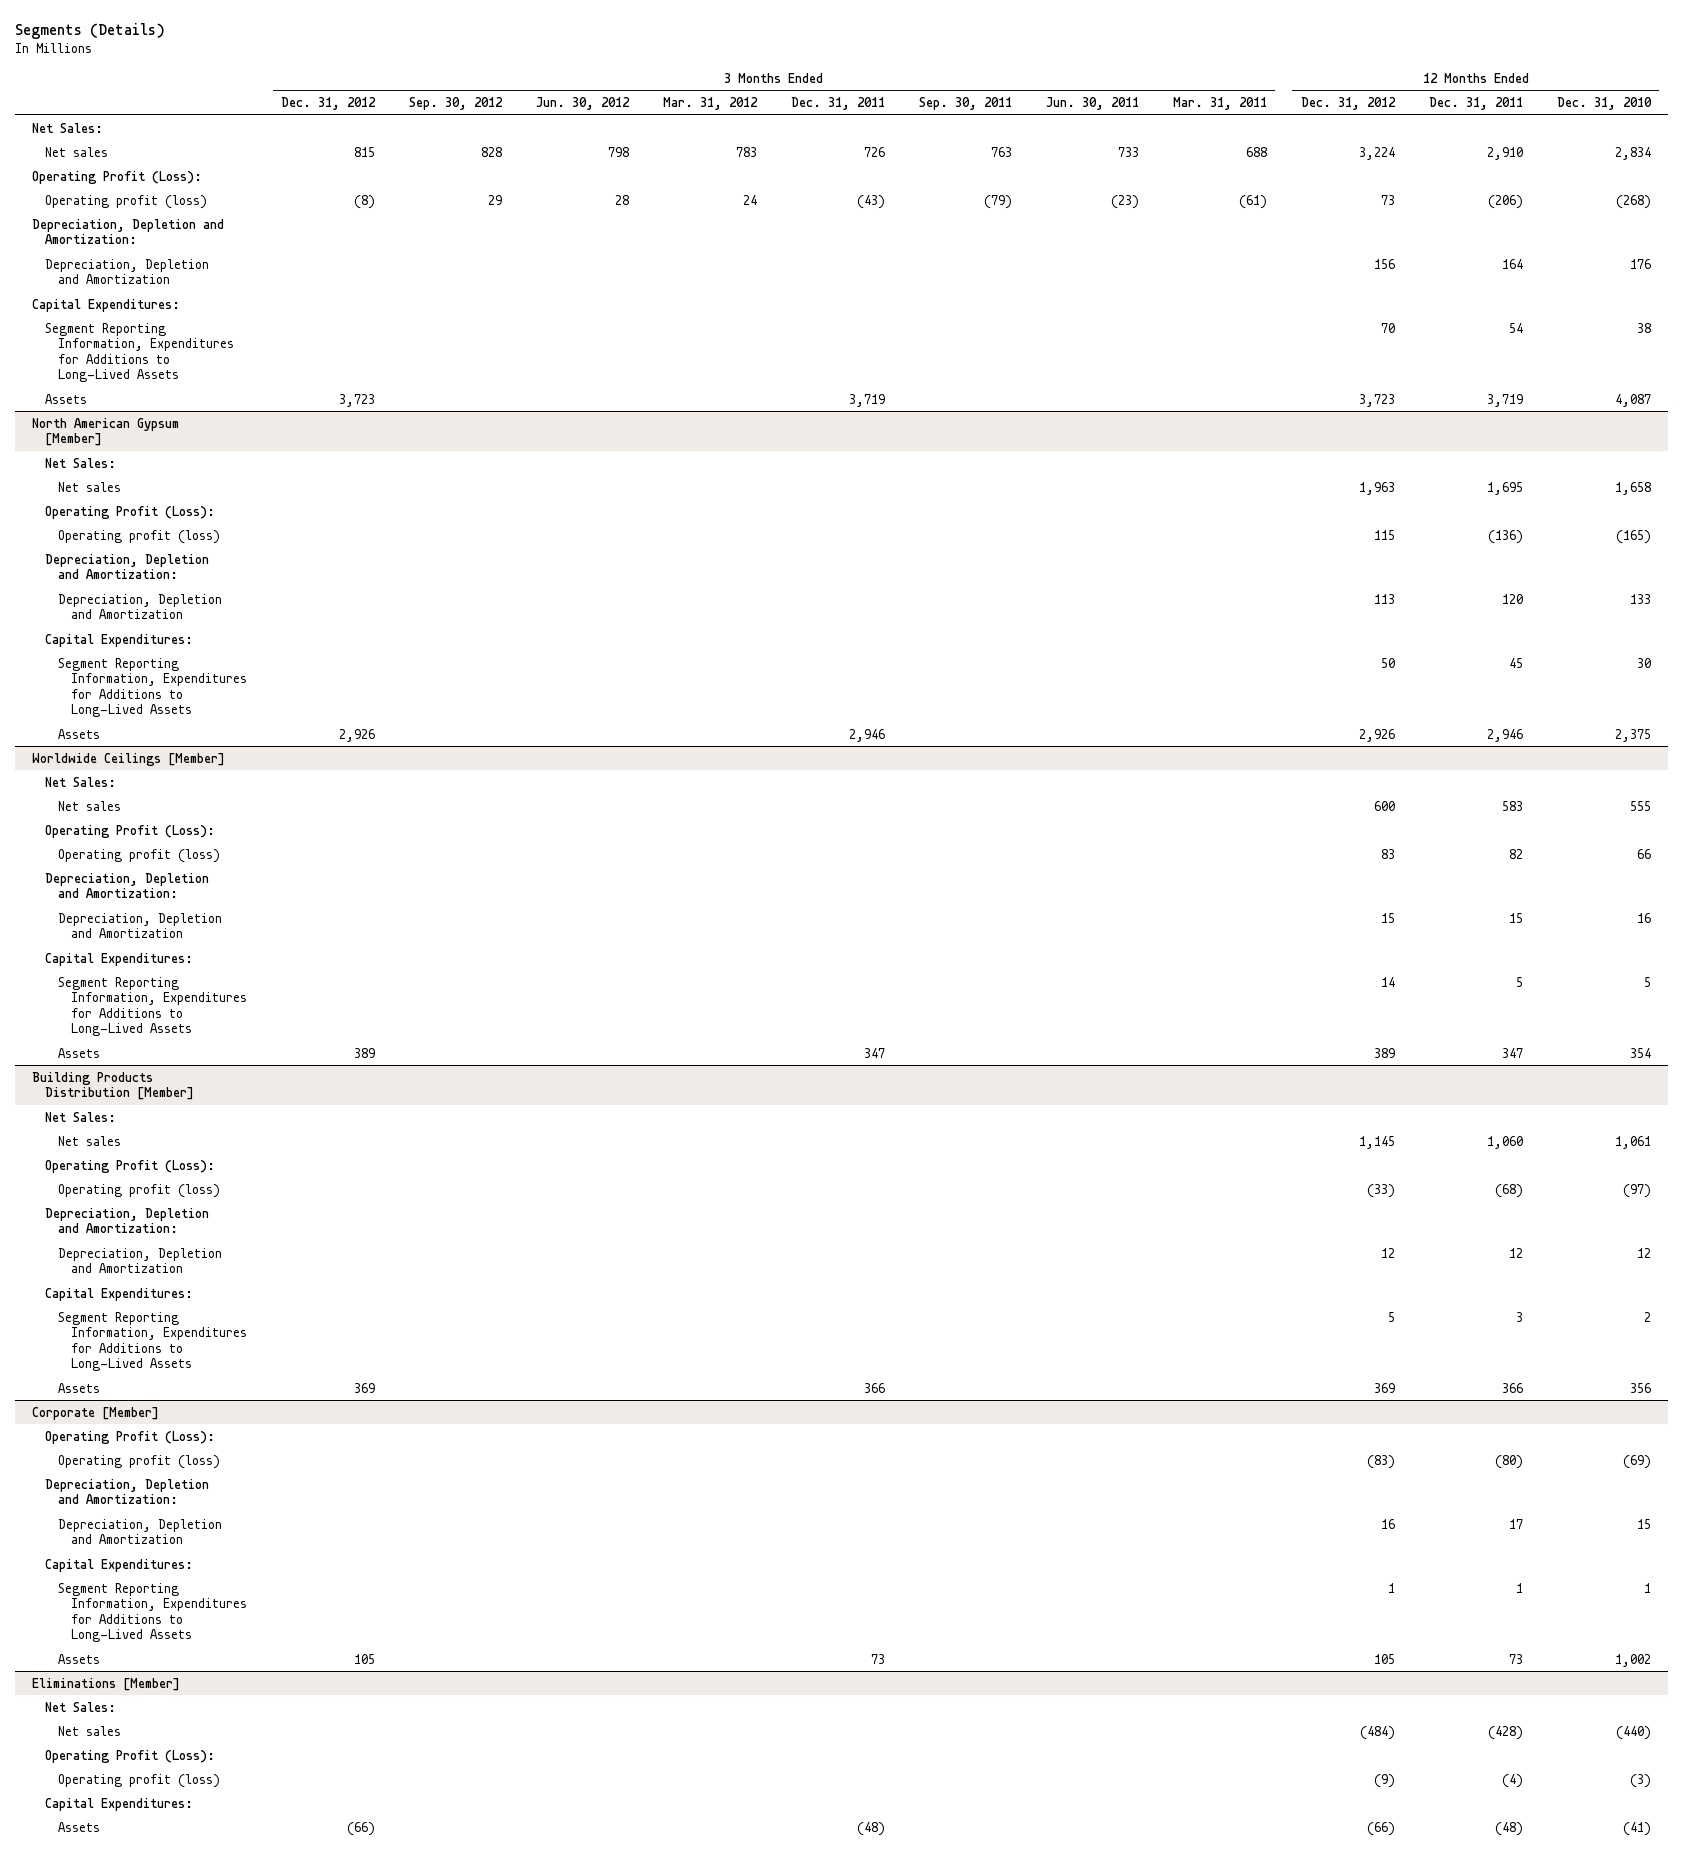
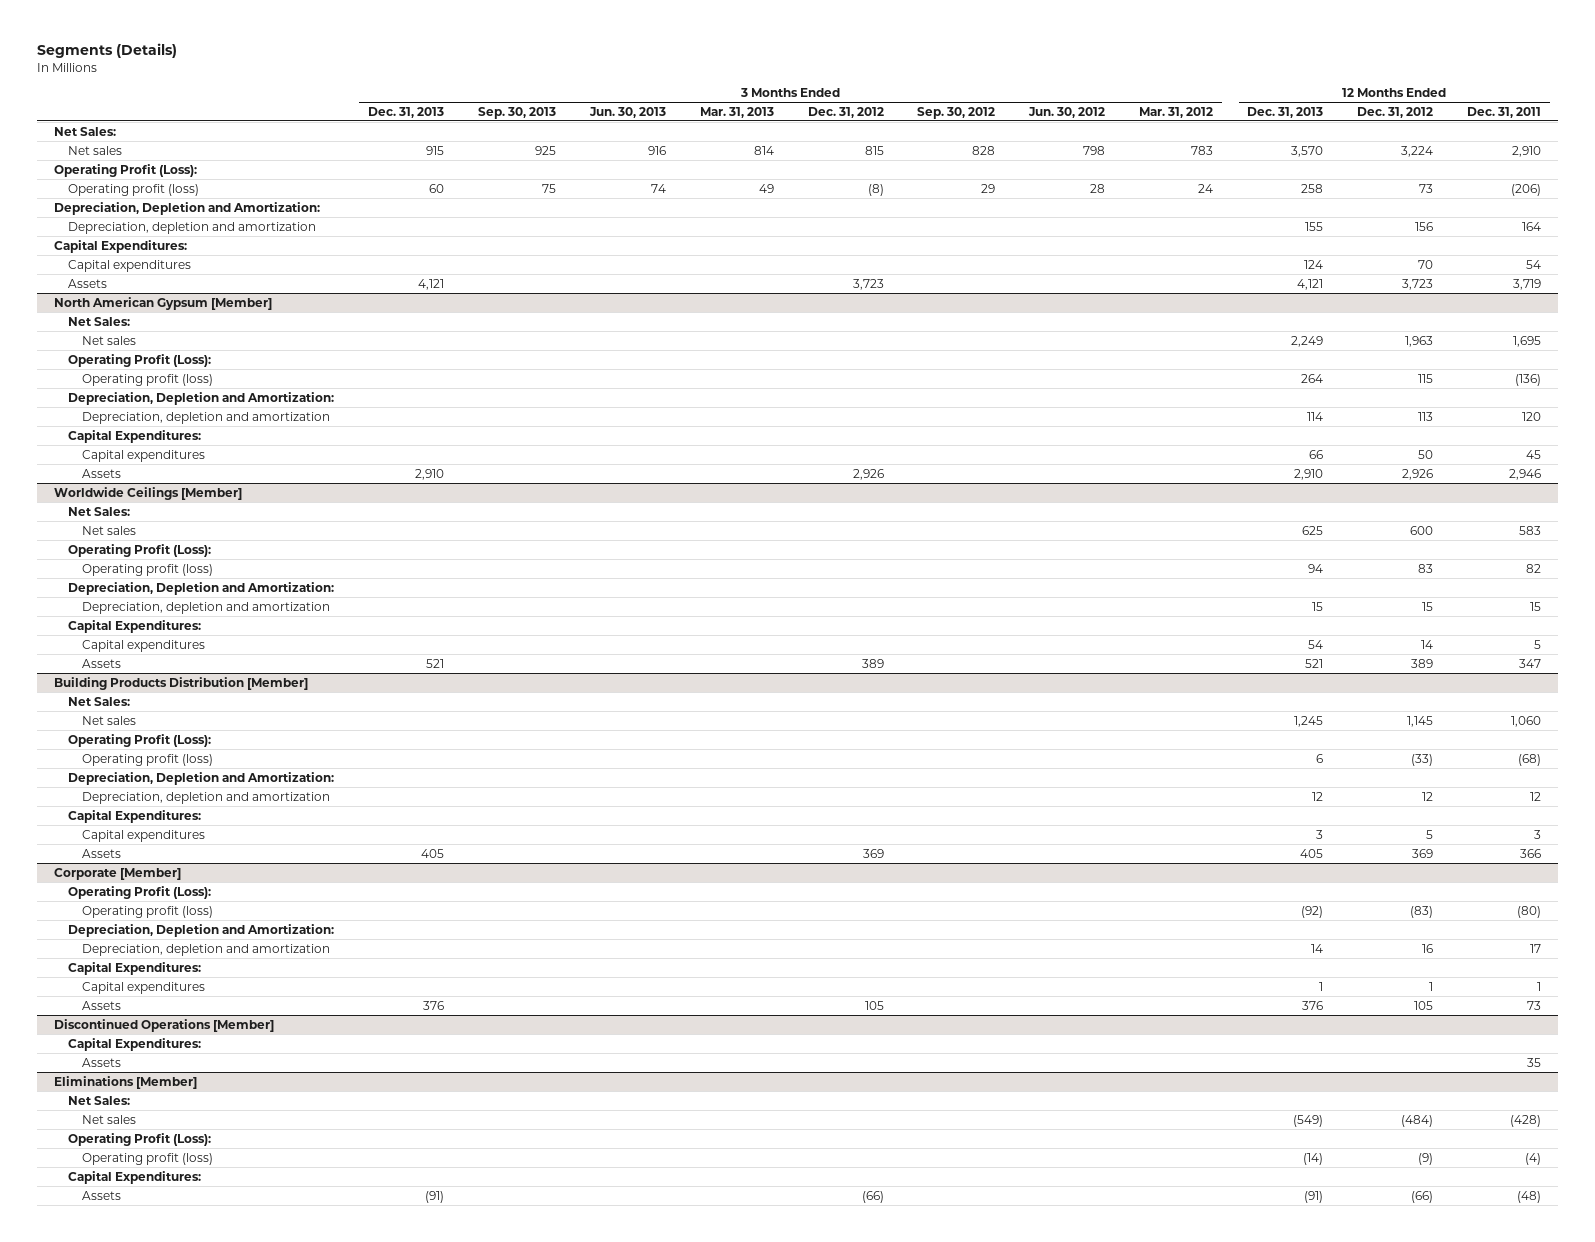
[790,96,885,110] Dec. 31, 2011 -> none
[918,96,1012,110] Sep. 30, 2011 -> none
[1045,96,1139,110] Jun. 30, 2011 -> none
[1172,96,1267,110] Mar. 31, 2011 -> none
[1556,96,1652,110] Dec. 31, 2010 -> none
none -> [367,106,444,118] Dec. 31, 2013
none -> [477,106,556,119] Sep. 30, 2013
none -> [588,106,666,118] Jun. 30, 2013
none -> [699,106,774,118] Mar. 31, 2013
none -> [1247,106,1324,118] Dec. 31, 2013
[44,258,209,285] Depreciation, Depletion and Amortization -> [67,221,316,234] Depreciation, depletion and amortization
[44,322,234,383] Segment Reporting Information, Expenditures for Additions to Long-Lived Assets -> [67,259,191,272] Capital expenditures
[57,593,222,620] Depreciation, Depletion and Amortization -> [82,411,331,424] Depreciation, depletion and amortization
[57,657,248,718] Segment Reporting Information, Expenditures for Additions to Long-Lived Assets -> [82,449,206,462] Capital expenditures
[57,912,222,939] Depreciation, Depletion and Amortization -> [82,601,331,614] Depreciation, depletion and amortization
[57,976,248,1037] Segment Reporting Information, Expenditures for Additions to Long-Lived Assets -> [82,639,206,652] Capital expenditures
[57,1247,222,1274] Depreciation, Depletion and Amortization -> [82,791,331,804] Depreciation, depletion and amortization
[57,1311,248,1372] Segment Reporting Information, Expenditures for Additions to Long-Lived Assets -> none
none -> [82,829,206,842] Capital expenditures
[57,1518,222,1545] Depreciation, Depletion and Amortization -> [82,943,331,956] Depreciation, depletion and amortization
[57,1582,248,1643] Segment Reporting Information, Expenditures for Additions to Long-Lived Assets -> none
none -> [82,981,206,994] Capital expenditures
none -> [53,1018,274,1032] Discontinued Operations [Member]
none -> [67,1037,201,1051] Capital Expenditures:
none -> [82,1057,122,1067] Assets

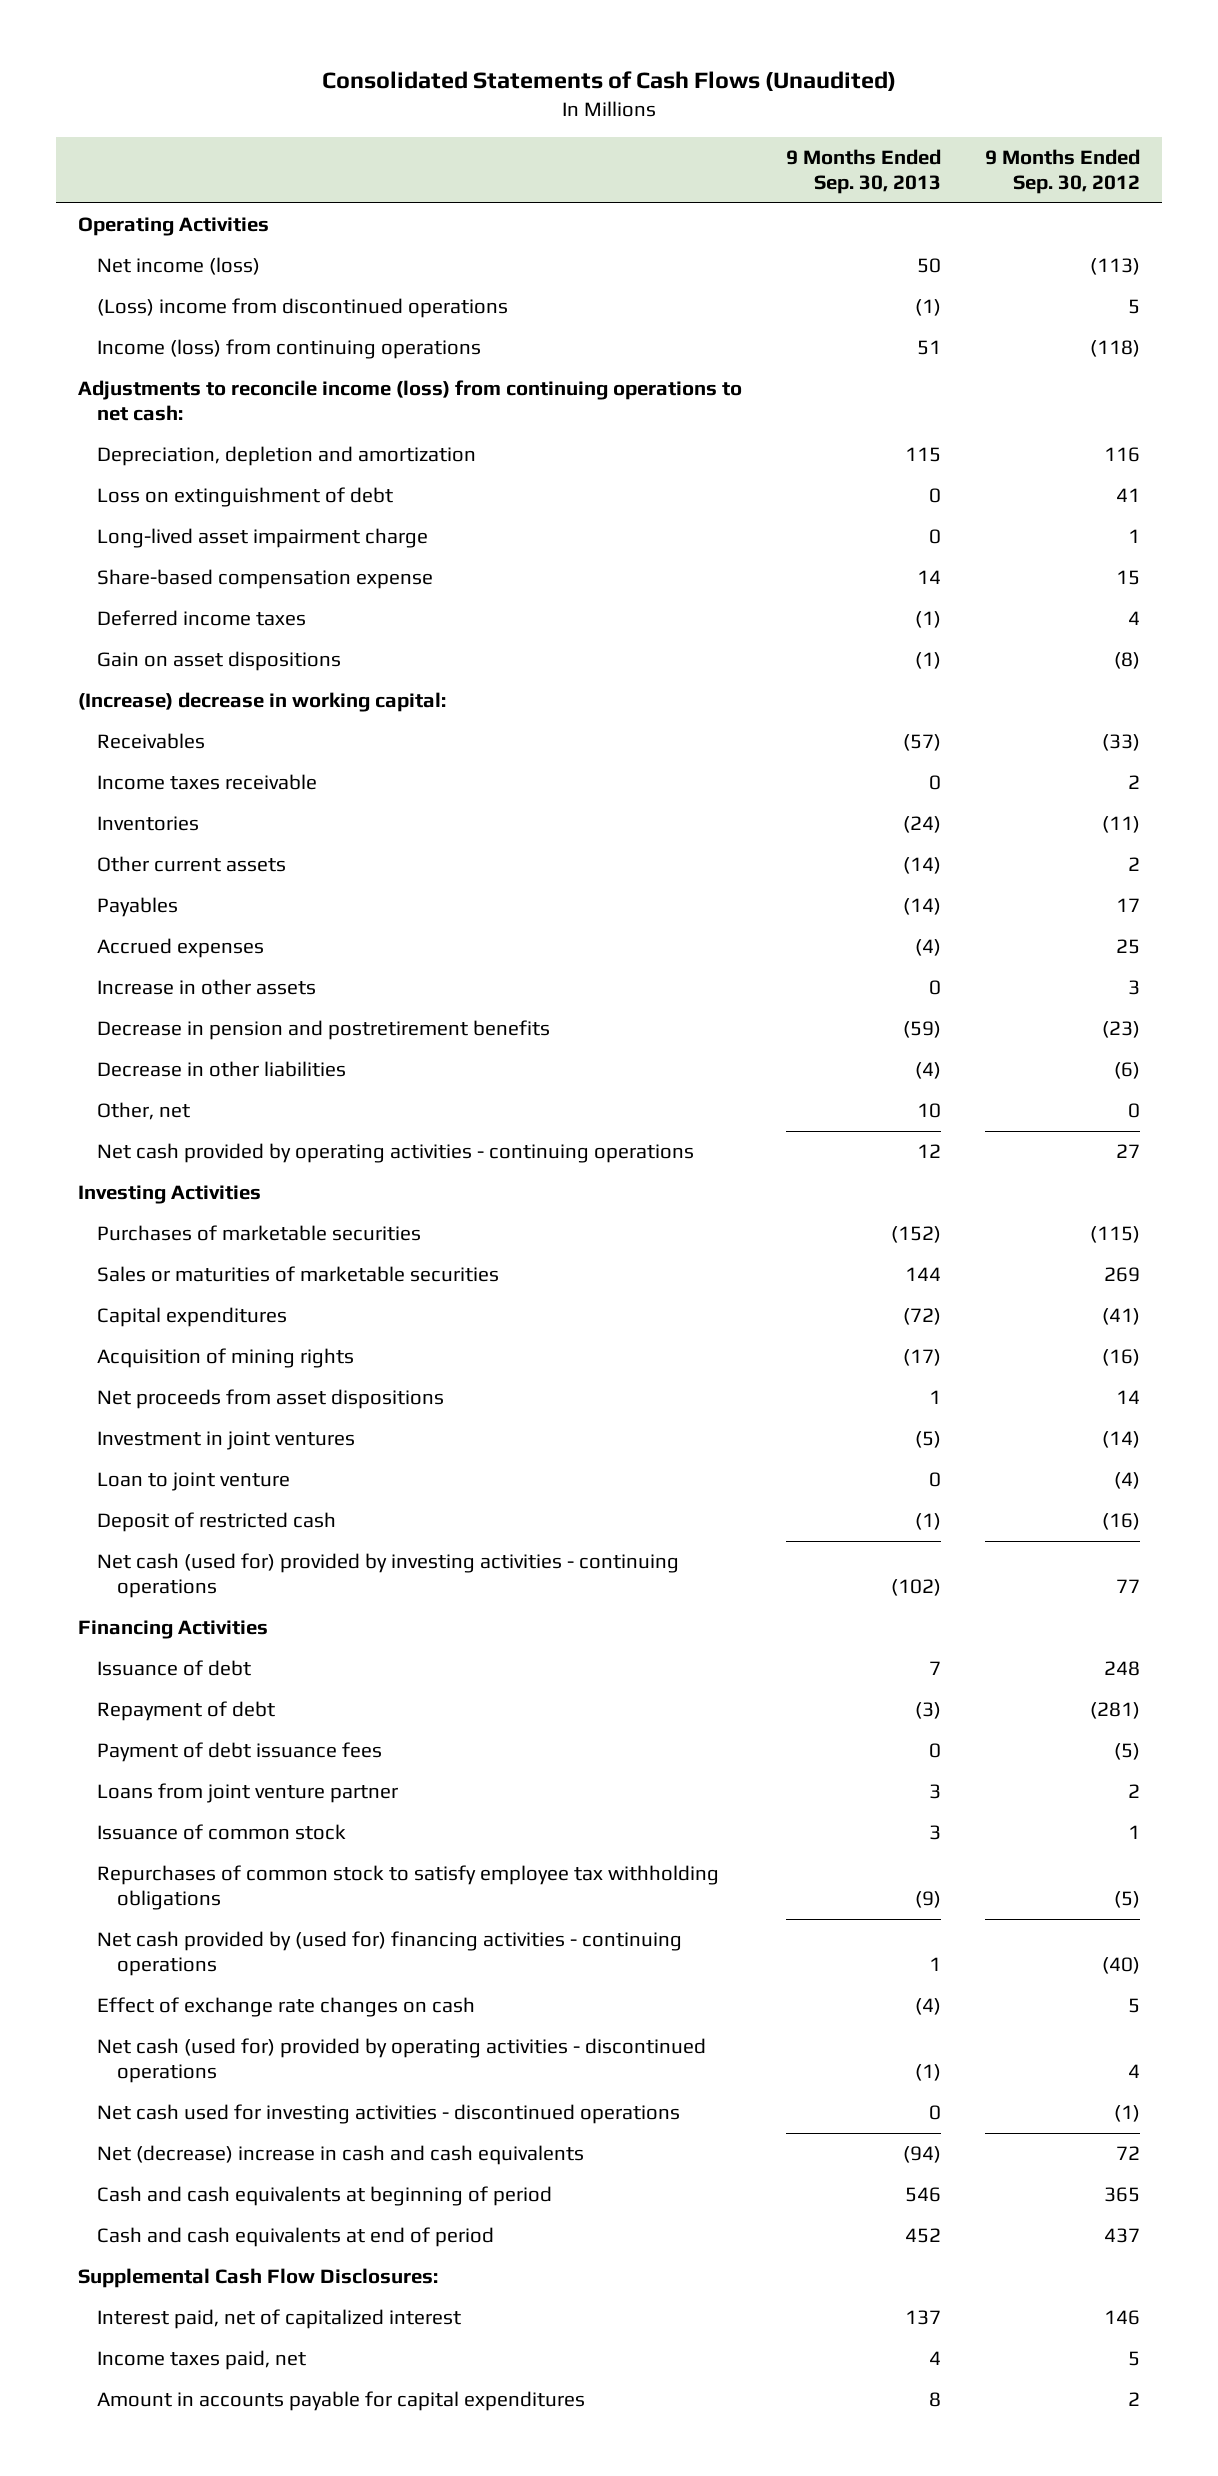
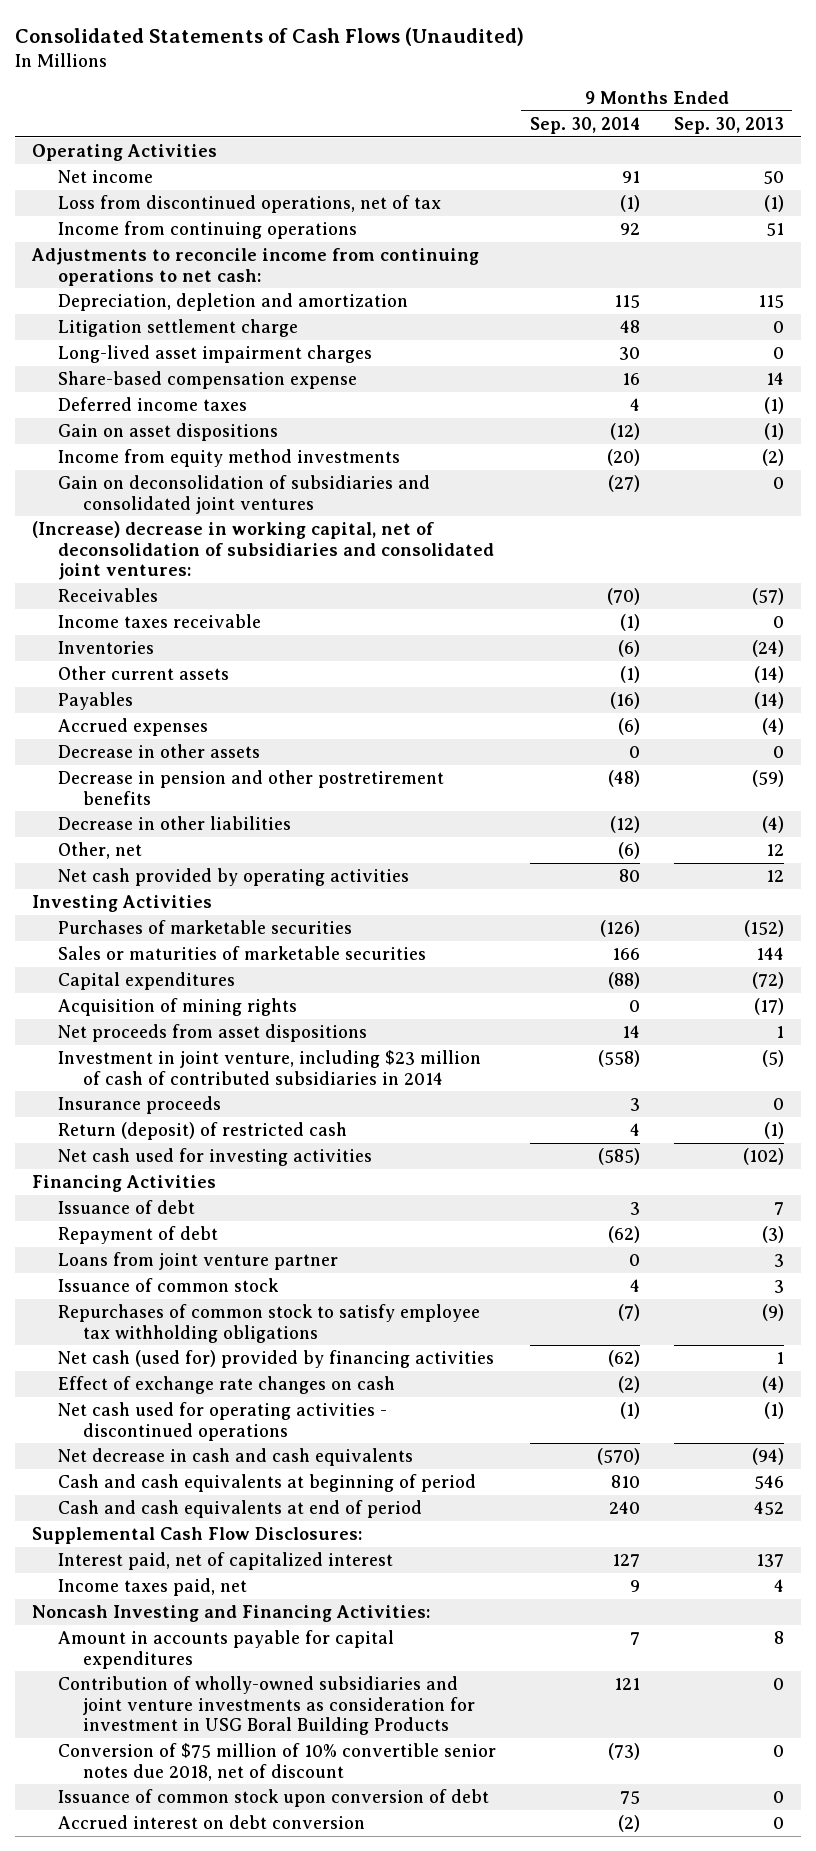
[984,148,1140,194] 9 Months Ended Sep. 30, 2012 -> none
none -> [529,116,640,134] Sep. 30, 2014
[97,257,261,276] Net income (loss) -> [57,170,153,184] Net income
[97,298,509,319] (Loss) income from discontinued operations -> [57,195,441,214] Loss from discontinued operations, net of tax
[97,339,482,360] Income (loss) from continuing operations -> [57,221,357,240] Income from continuing operations
[78,380,743,422] Adjustments to reconcile income (loss) from continuing operations to net cash: -> [31,248,480,286] Adjustments to reconcile income from continuing operations to net cash:
[97,487,394,508] Loss on extinguishment of debt -> none
none -> [57,319,298,338] Litigation settlement charge
[97,528,429,549] Long-lived asset impairment charge -> [57,345,372,364] Long-lived asset impairment charges
none -> [57,449,400,468] Income from equity method investments
none -> [57,475,430,514] Gain on deconsolidation of subsidiaries and consolidated joint ventures
[78,692,447,713] (Increase) decrease in working capital: -> [32,521,494,581] (Increase) decrease in working capital, net of deconsolidation of subsidiaries and consolidated joint ventures:
[97,979,317,996] Increase in other assets -> [57,744,260,759] Decrease in other assets
[97,1020,551,1041] Decrease in pension and postretirement benefits -> [57,770,444,805] Decrease in pension and other postretirement benefits
[916,1103,941,1119] 10 -> [765,844,784,857] 12
[97,1143,695,1164] Net cash provided by operating activities - continuing operations -> [57,868,409,887] Net cash provided by operating activities
[97,1472,291,1492] Loan to joint venture -> none
[97,1431,356,1451] Investment in joint ventures -> [57,1050,481,1085] Investment in joint venture, including $23 million of cash of contributed subsidiaries in 2014
none -> [57,1096,221,1115] Insurance proceeds
[97,1512,337,1533] Deposit of restricted cash -> [57,1122,347,1141] Return (deposit) of restricted cash
[97,1553,680,1599] Net cash (used for) provided by investing activities - continuing operations -> [57,1148,372,1167] Net cash used for investing activities
[97,1742,383,1763] Payment of debt issuance fees -> none
[97,1931,683,1977] Net cash provided by (used for) financing activities - continuing operations -> [57,1350,494,1369] Net cash (used for) provided by financing activities
[97,2104,681,2125] Net cash used for investing activities - discontinued operations -> none
[97,2038,707,2084] Net cash (used for) provided by operating activities - discontinued operations -> [57,1402,387,1441] Net cash used for operating activities - discontinued operations
[97,2145,585,2166] Net (decrease) increase in cash and cash equivalents -> [57,1448,413,1467] Net decrease in cash and cash equivalents
none -> [32,1605,431,1623] Noncash Investing and Financing Activities:
none -> [57,1676,476,1736] Contribution of wholly-owned subsidiaries and joint venture investments as consideration for investment in USG Boral Building Products
none -> [57,1743,496,1781] Conversion of $75 million of 10% convertible senior notes due 2018, net of discount
none -> [57,1789,489,1808] Issuance of common stock upon conversion of debt
none -> [57,1815,365,1830] Accrued interest on debt conversion

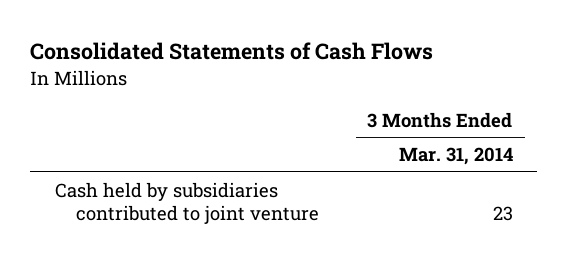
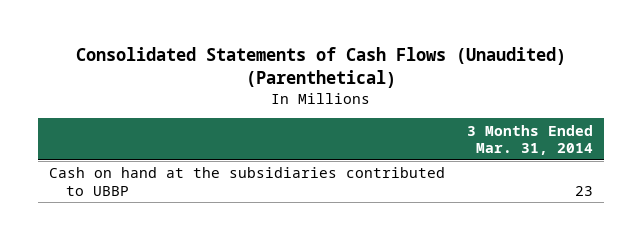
[30,42,434,61] Consolidated Statements of Cash Flows -> [76,47,567,88] Consolidated Statements of Cash Flows (Unaudited) (Parenthetical)
[54,181,319,225] Cash held by subsidiaries contributed to joint venture -> [49,167,446,196] Cash on hand at the subsidiaries contributed to UBBP

